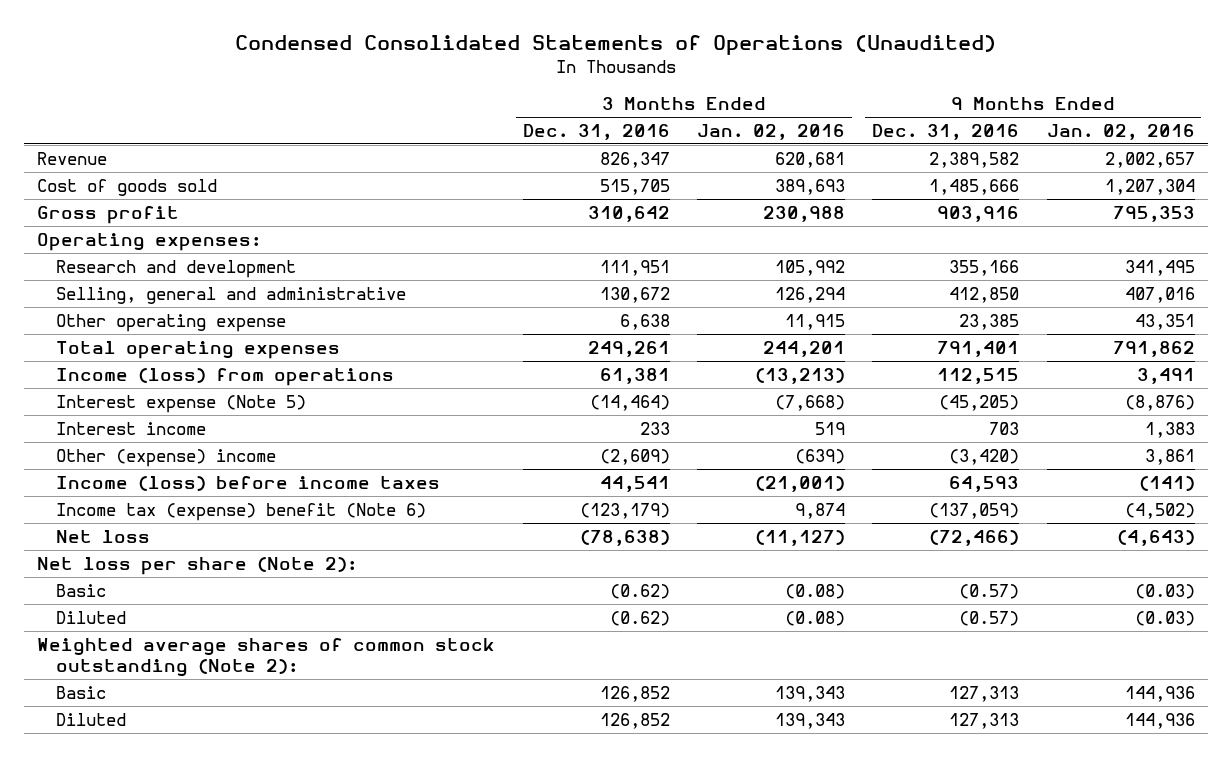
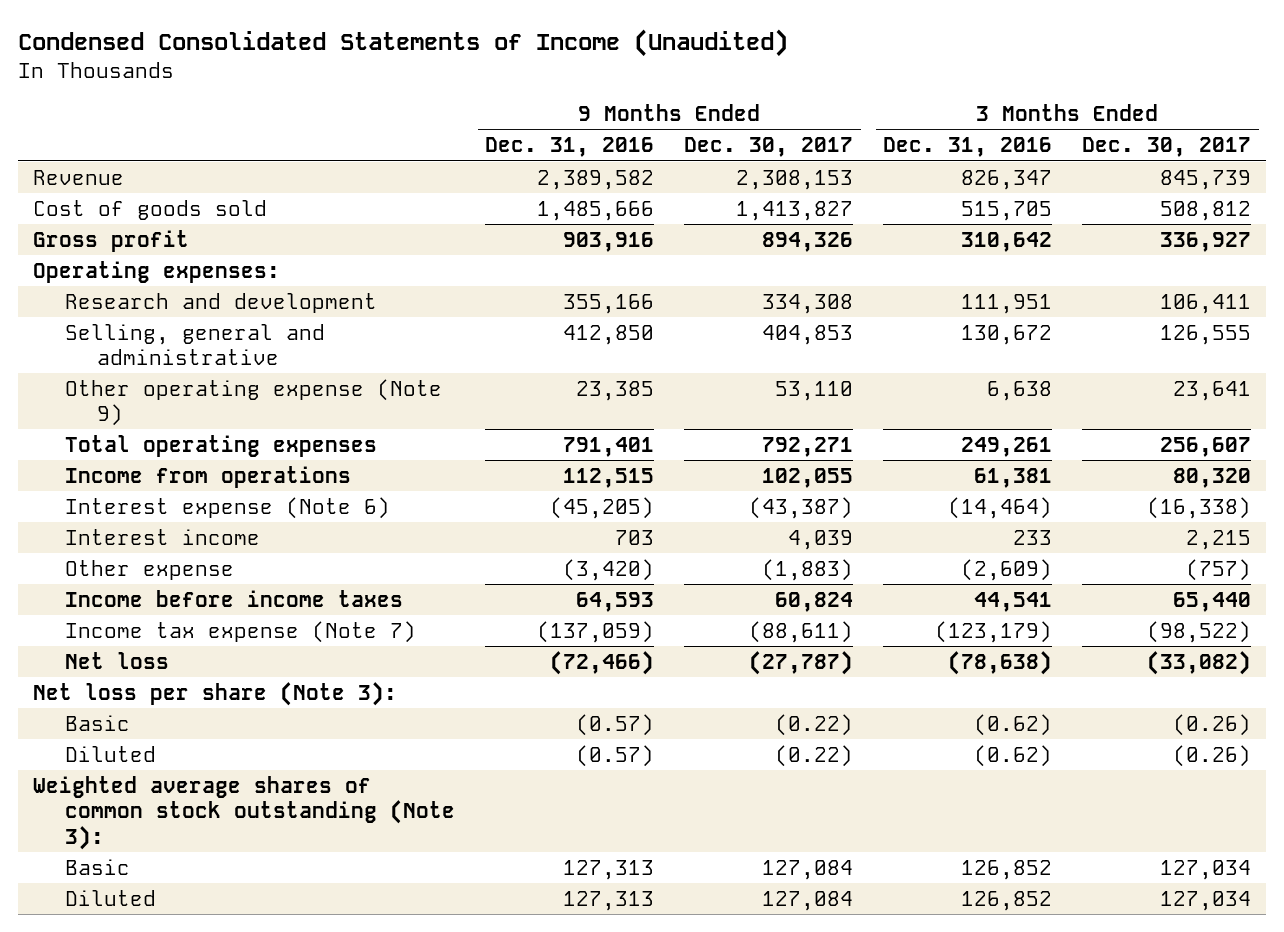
[234,35,996,56] Condensed Consolidated Statements of Operations (Unaudited) -> [18,29,789,58] Condensed Consolidated Statements of Income (Unaudited)
[696,123,845,140] Jan. 02, 2016 -> none
[1046,123,1195,140] Jan. 02, 2016 -> none
none -> [684,137,854,158] Dec. 30, 2017
none -> [1082,137,1252,158] Dec. 30, 2017
[55,313,286,332] Other operating expense -> [64,378,442,427] Other operating expense (Note 9)
[55,367,394,386] Income (loss) from operations -> [64,465,351,488] Income from operations
[55,394,306,413] Interest expense (Note 5) -> [64,496,390,519] Interest expense (Note 6)
[55,448,276,467] Other (expense) income -> [64,559,234,580] Other expense
[55,475,440,491] Income (loss) before income taxes -> [64,589,403,607] Income before income taxes
[55,502,426,521] Income tax (expense) benefit (Note 6) -> [64,620,416,643] Income tax expense (Note 7)
[37,556,358,575] Net loss per share (Note 2): -> [33,681,398,706] Net loss per share (Note 3):
[37,637,496,678] Weighted average shares of common stock outstanding (Note 2): -> [33,775,455,850] Weighted average shares of common stock outstanding (Note 3):

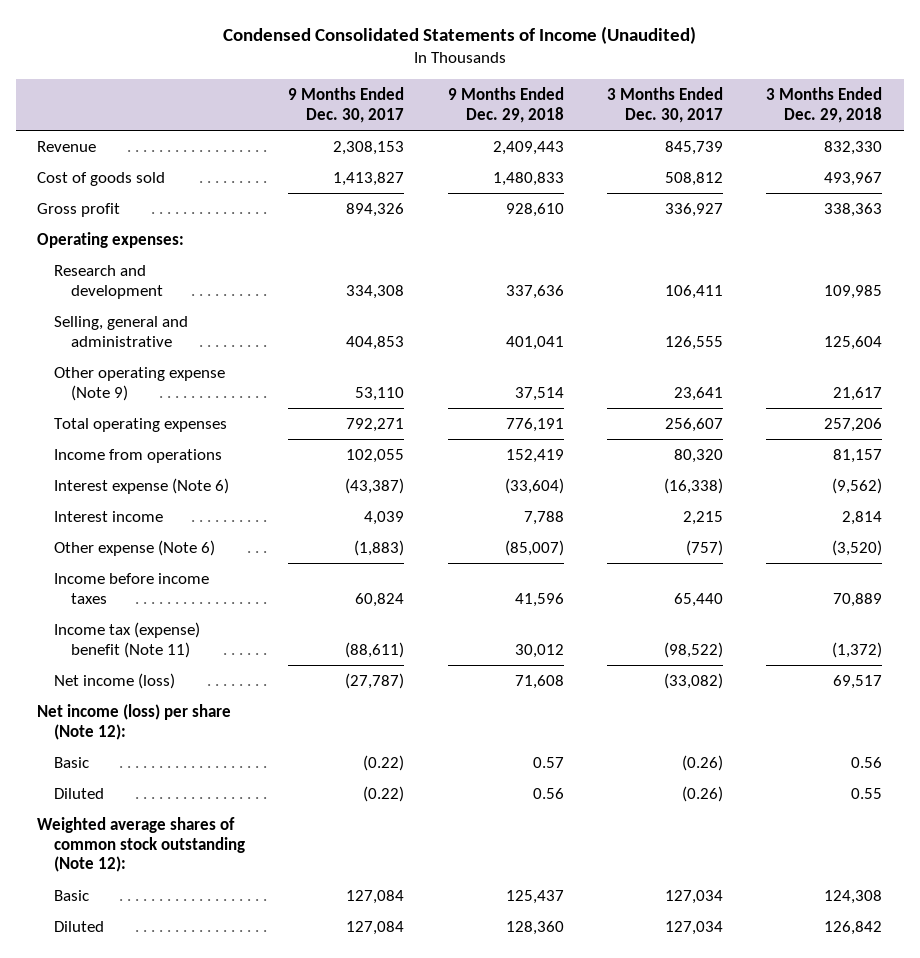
[485,137,655,158] Dec. 31, 2016 -> none
[883,137,1053,158] Dec. 31, 2016 -> none
none -> [447,87,564,123] 9 Months Ended Dec. 29, 2018
none -> [766,87,883,123] 3 Months Ended Dec. 29, 2018
[64,559,234,580] Other expense -> [54,539,216,556] Other expense (Note 6)
[64,620,416,643] Income tax expense (Note 7) -> [54,621,201,658] Income tax (expense) benefit (Note 11)
[64,651,169,669] Net loss -> [54,672,176,689] Net income (loss)
[33,681,398,706] Net loss per share (Note 3): -> [37,703,232,740] Net income (loss) per share (Note 12):
[33,775,455,850] Weighted average shares of common stock outstanding (Note 3): -> [37,816,246,873] Weighted average shares of common stock outstanding (Note 12):

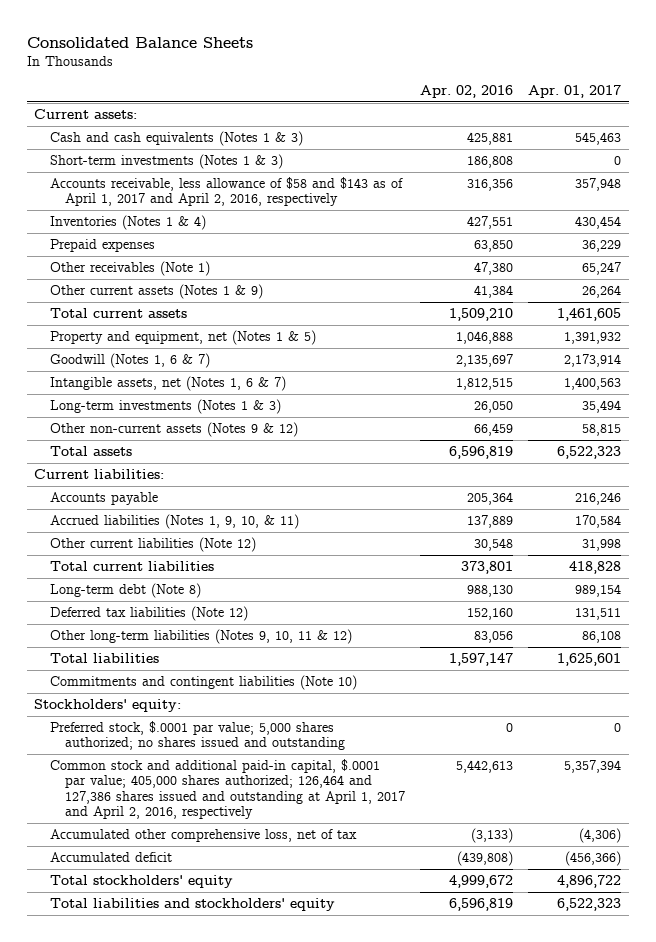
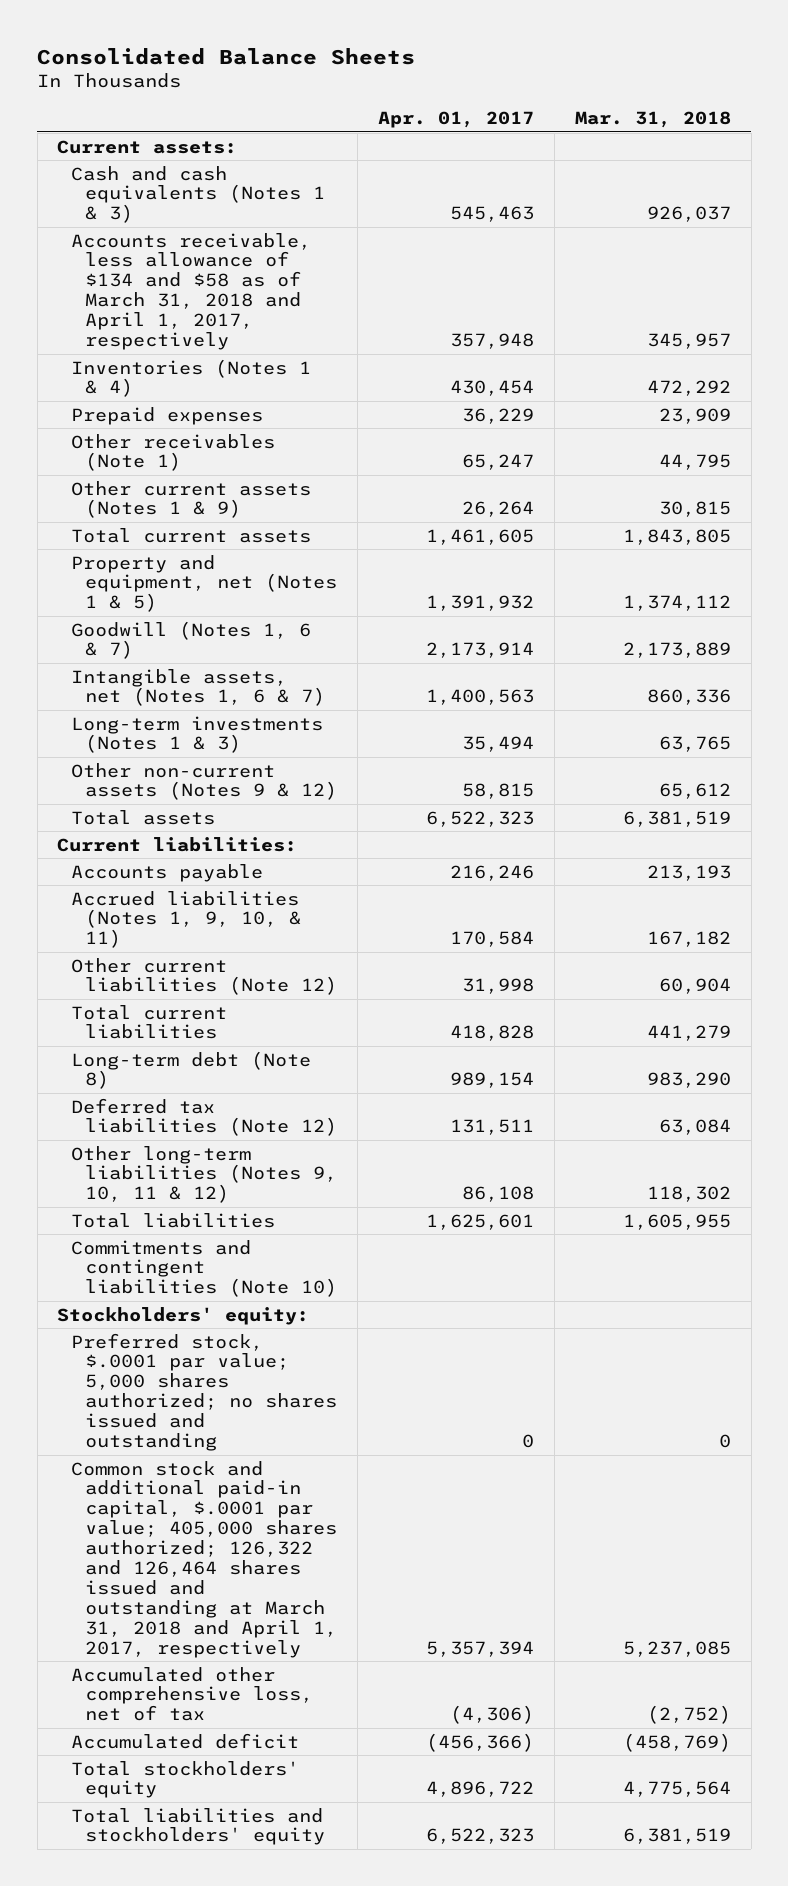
[420,85,514,99] Apr. 02, 2016 -> none
none -> [574,111,731,129] Mar. 31, 2018
[49,153,283,169] Short-term investments (Notes 1 & 3) -> none
[49,176,403,207] Accounts receivable, less allowance of $58 and $143 as of April 1, 2017 and April 2, 2016, respectively -> [71,232,312,351] Accounts receivable, less allowance of $134 and $58 as of March 31, 2018 and April 1, 2017, respectively
[49,758,406,820] Common stock and additional paid-in capital, $.0001 par value; 405,000 shares authorized; 126,464 and 127,386 shares issued and outstanding at April 1, 2017 and April 2, 2016, respectively -> [71,1460,338,1658] Common stock and additional paid-in capital, $.0001 par value; 405,000 shares authorized; 126,322 and 126,464 shares issued and outstanding at March 31, 2018 and April 1, 2017, respectively

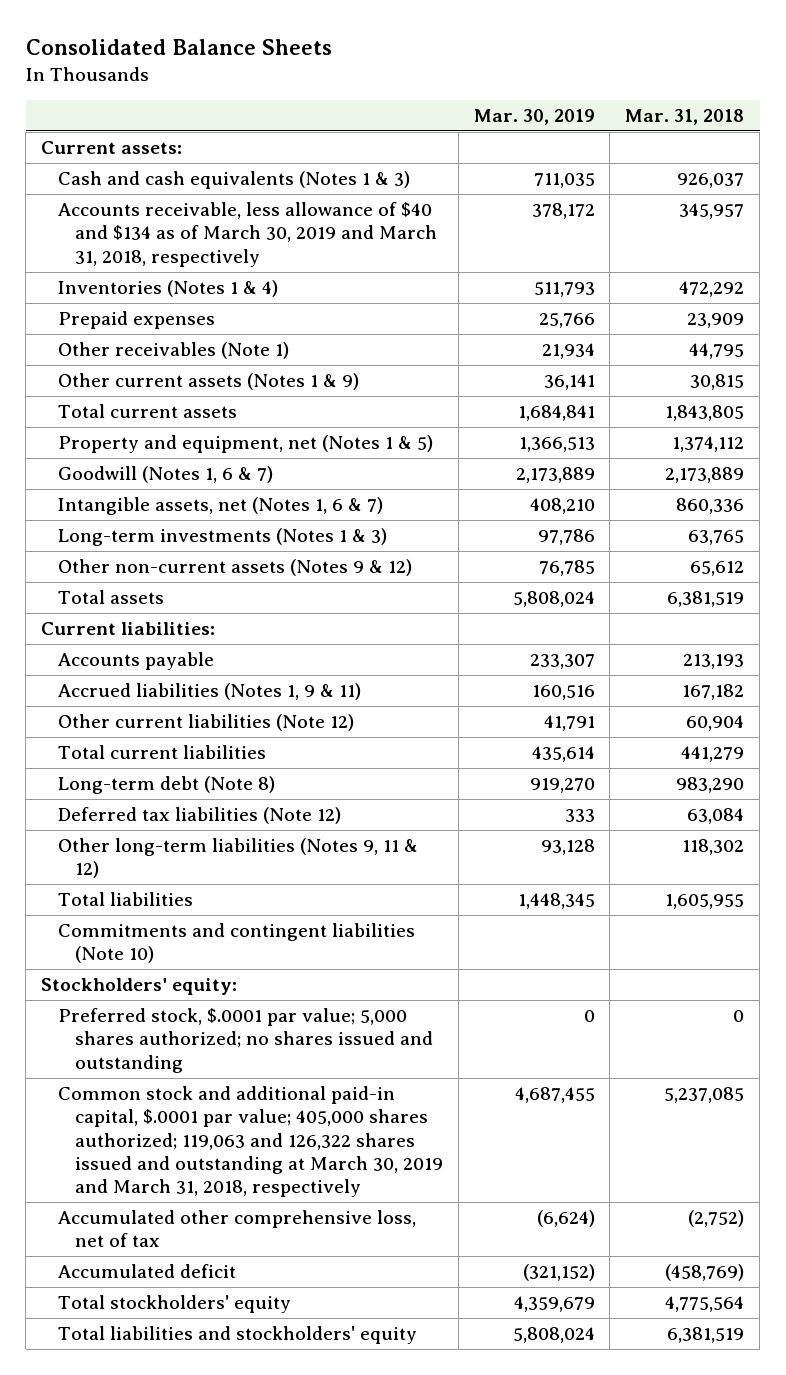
[378,111,535,129] Apr. 01, 2017 -> none
none -> [473,108,595,125] Mar. 30, 2019
[71,232,312,351] Accounts receivable, less allowance of $134 and $58 as of March 31, 2018 and April 1, 2017, respectively -> [58,202,437,267] Accounts receivable, less allowance of $40 and $134 as of March 30, 2019 and March 31, 2018, respectively
[71,890,302,949] Accrued liabilities (Notes 1, 9, 10, & 11) -> [58,683,362,701] Accrued liabilities (Notes 1, 9 & 11)
[71,1145,338,1204] Other long-term liabilities (Notes 9, 10, 11 & 12) -> [58,838,419,879] Other long-term liabilities (Notes 9, 11 & 12)
[71,1460,338,1658] Common stock and additional paid-in capital, $.0001 par value; 405,000 shares authorized; 126,322 and 126,464 shares issued and outstanding at March 31, 2018 and April 1, 2017, respectively -> [58,1086,443,1197] Common stock and additional paid-in capital, $.0001 par value; 405,000 shares authorized; 119,063 and 126,322 shares issued and outstanding at March 30, 2019 and March 31, 2018, respectively

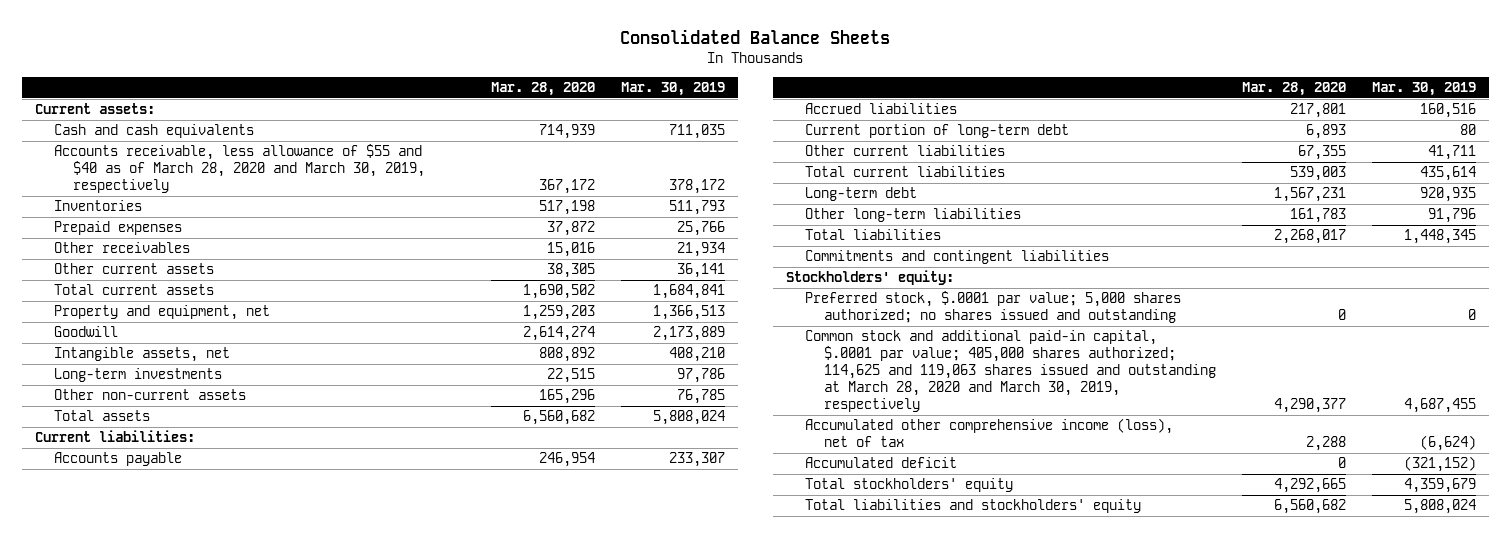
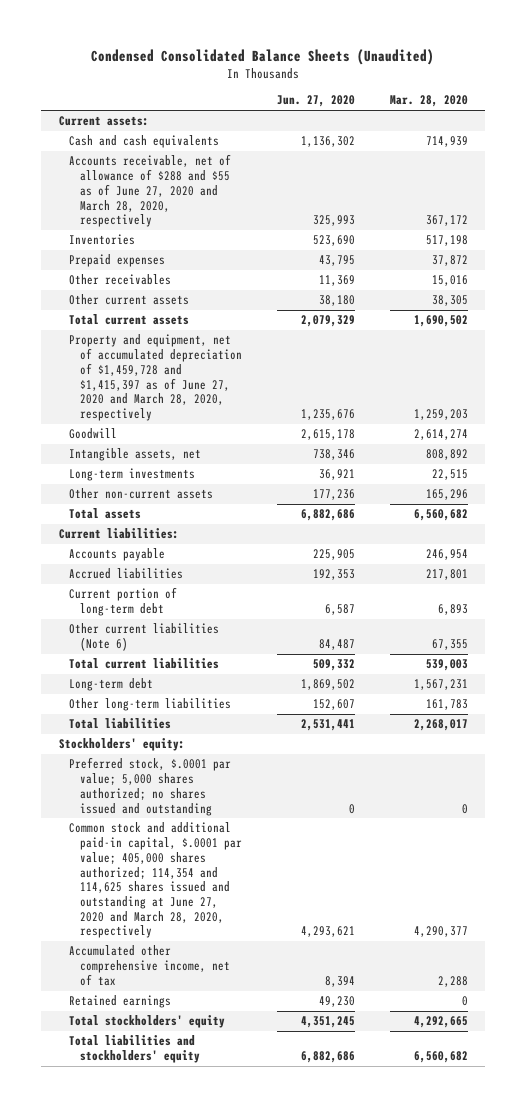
[620,28,891,44] Consolidated Balance Sheets -> [91,48,435,65] Condensed Consolidated Balance Sheets (Unaudited)
[620,82,725,97] Mar. 30, 2019 -> none
none -> [276,95,355,108] Jun. 27, 2020
[53,144,425,194] Accounts receivable, less allowance of $55 and $40 as of March 28, 2020 and March 30, 2019, respectively -> [69,154,232,228] Accounts receivable, net of allowance of $288 and $55 as of June 27, 2020 and March 28, 2020, respectively
[53,305,270,321] Property and equipment, net -> [69,334,242,421] Property and equipment, net of accumulated depreciation of $1,459,728 and $1,415,397 as of June 27, 2020 and March 28, 2020, respectively
[805,145,1006,157] Other current liabilities -> [69,623,220,652] Other current liabilities (Note 6)
[805,250,1110,265] Commitments and contingent liabilities -> none
[805,330,1217,413] Common stock and additional paid-in capital, $.0001 par value; 405,000 shares authorized; 114,625 and 119,063 shares issued and outstanding at March 28, 2020 and March 30, 2019, respectively -> [69,822,242,939] Common stock and additional paid-in capital, $.0001 par value; 405,000 shares authorized; 114,354 and 114,625 shares issued and outstanding at June 27, 2020 and March 28, 2020, respectively
[805,418,1174,448] Accumulated other comprehensive income (loss), net of tax -> [69,945,230,986] Accumulated other comprehensive income, net of tax
[805,457,958,469] Accumulated deficit -> [69,995,172,1009] Retained earnings

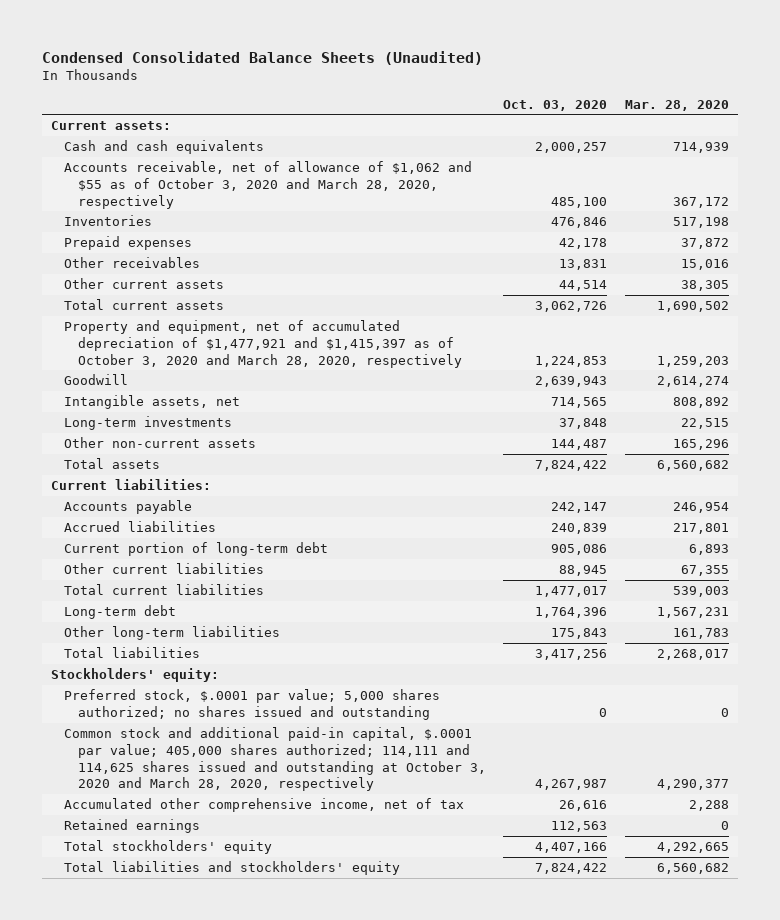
[276,95,355,108] Jun. 27, 2020 -> none
none -> [503,99,608,111] Oct. 03, 2020
[69,154,232,228] Accounts receivable, net of allowance of $288 and $55 as of June 27, 2020 and March 28, 2020, respectively -> [64,161,473,209] Accounts receivable, net of allowance of $1,062 and $55 as of October 3, 2020 and March 28, 2020, respectively
[69,334,242,421] Property and equipment, net of accumulated depreciation of $1,459,728 and $1,415,397 as of June 27, 2020 and March 28, 2020, respectively -> [64,320,463,368] Property and equipment, net of accumulated depreciation of $1,477,921 and $1,415,397 as of October 3, 2020 and March 28, 2020, respectively
[69,623,220,652] Other current liabilities (Note 6) -> [64,563,265,575] Other current liabilities
[69,822,242,939] Common stock and additional paid-in capital, $.0001 par value; 405,000 shares authorized; 114,354 and 114,625 shares issued and outstanding at June 27, 2020 and March 28, 2020, respectively -> [64,727,487,792] Common stock and additional paid-in capital, $.0001 par value; 405,000 shares authorized; 114,111 and 114,625 shares issued and outstanding at October 3, 2020 and March 28, 2020, respectively

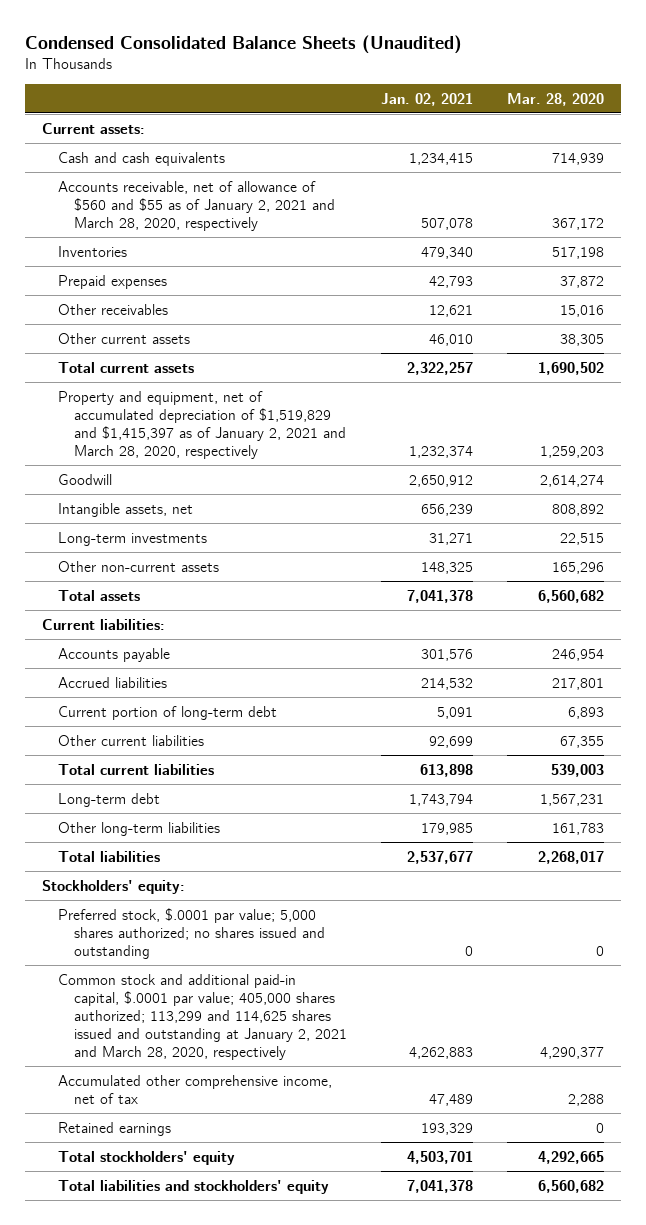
[503,99,608,111] Oct. 03, 2020 -> none
none -> [380,92,473,106] Jan. 02, 2021
[64,161,473,209] Accounts receivable, net of allowance of $1,062 and $55 as of October 3, 2020 and March 28, 2020, respectively -> [57,180,335,231] Accounts receivable, net of allowance of $560 and $55 as of January 2, 2021 and March 28, 2020, respectively
[64,320,463,368] Property and equipment, net of accumulated depreciation of $1,477,921 and $1,415,397 as of October 3, 2020 and March 28, 2020, respectively -> [57,390,346,460] Property and equipment, net of accumulated depreciation of $1,519,829 and $1,415,397 as of January 2, 2021 and March 28, 2020, respectively
[64,727,487,792] Common stock and additional paid-in capital, $.0001 par value; 405,000 shares authorized; 114,111 and 114,625 shares issued and outstanding at October 3, 2020 and March 28, 2020, respectively -> [57,973,347,1061] Common stock and additional paid-in capital, $.0001 par value; 405,000 shares authorized; 113,299 and 114,625 shares issued and outstanding at January 2, 2021 and March 28, 2020, respectively

